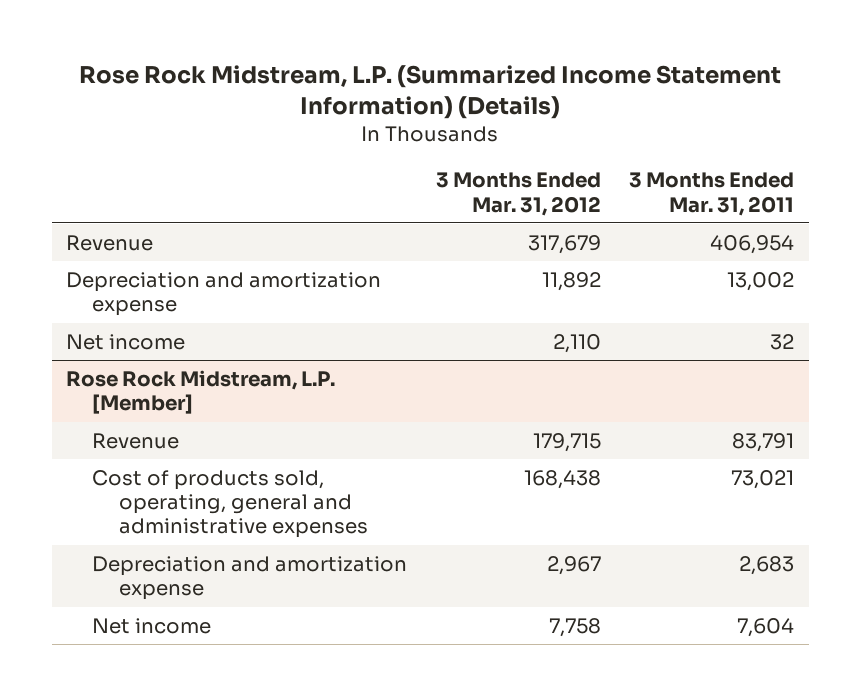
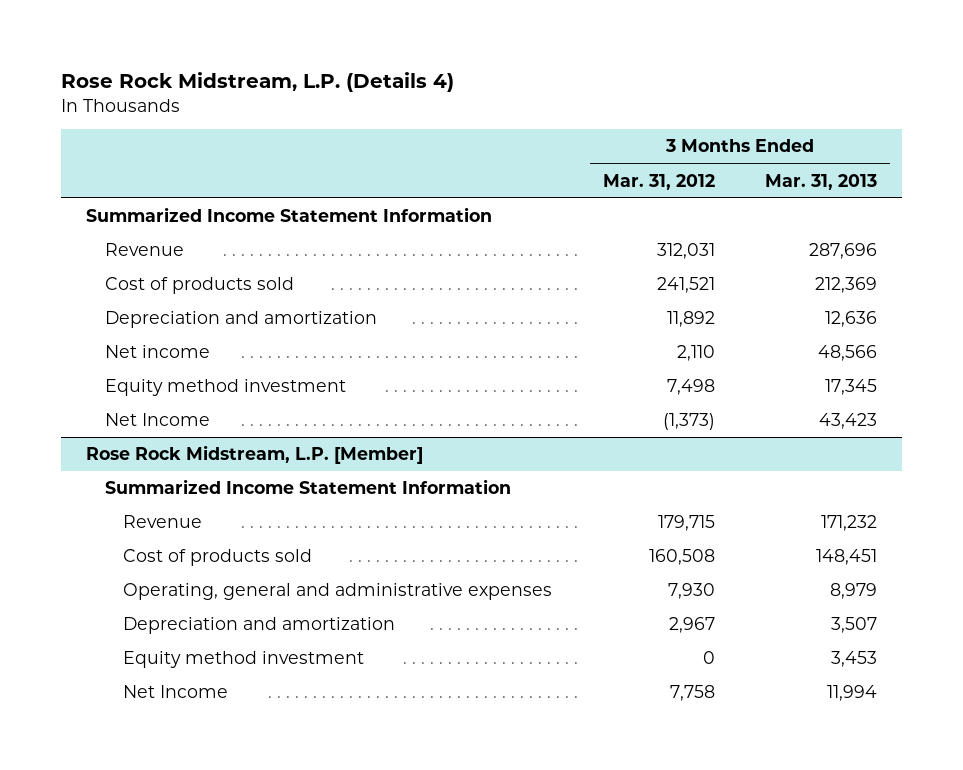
[79,64,782,120] Rose Rock Midstream, L.P. (Summarized Income Statement Information) (Details) -> [60,71,454,92] Rose Rock Midstream, L.P. (Details 4)
[629,172,795,216] 3 Months Ended Mar. 31, 2011 -> none
none -> [765,173,878,190] Mar. 31, 2013
none -> [85,207,492,223] Summarized Income Statement Information
[527,235,601,255] 317,679 -> [656,243,715,260] 312,031
none -> [104,277,294,295] Cost of products sold
[65,272,381,317] Depreciation and amortization expense -> [104,311,377,329] Depreciation and amortization
none -> [104,379,346,397] Equity method investment
none -> [104,413,210,427] Net Income
none -> [104,479,511,495] Summarized Income Statement Information
none -> [123,549,313,567] Cost of products sold
[92,470,368,539] Cost of products sold, operating, general and administrative expenses -> [123,583,553,601] Operating, general and administrative expenses
[523,470,601,490] 168,438 -> [667,583,715,600] 7,930
[92,556,408,601] Depreciation and amortization expense -> [123,617,396,635] Depreciation and amortization
none -> [123,651,365,669] Equity method investment
[92,618,212,635] Net income -> [123,685,229,699] Net Income

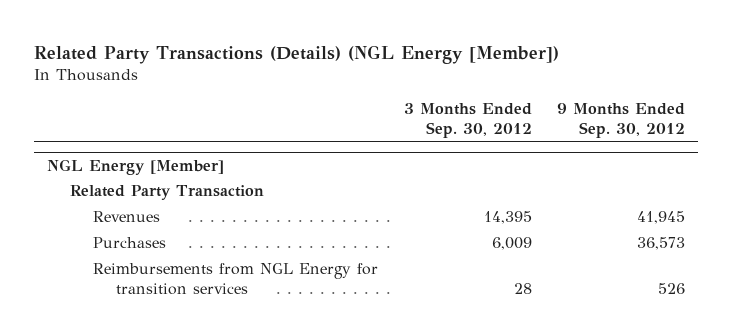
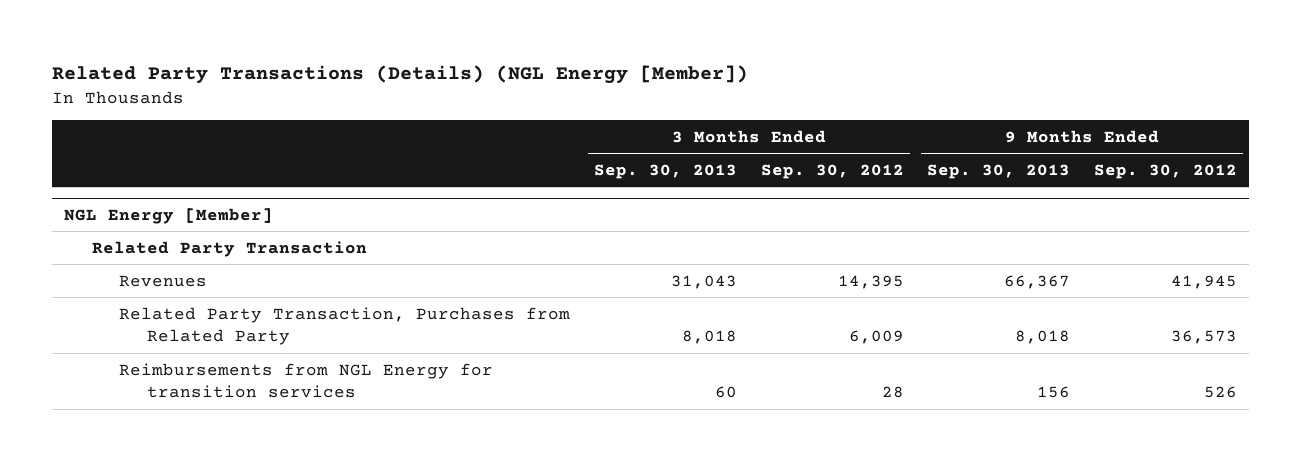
none -> [593,163,737,179] Sep. 30, 2013
none -> [927,163,1071,179] Sep. 30, 2013
[92,237,166,249] Purchases -> [119,306,571,346] Related Party Transaction, Purchases from Related Party

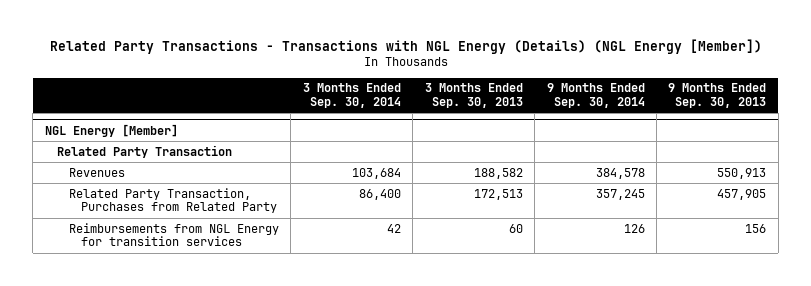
[52,65,749,85] Related Party Transactions (Details) (NGL Energy [Member]) -> [49,38,762,54] Related Party Transactions - Transactions with NGL Energy (Details) (NGL Energy [Member])
[760,163,904,179] Sep. 30, 2012 -> none
[1094,163,1238,179] Sep. 30, 2012 -> none
none -> [302,83,401,109] 3 Months Ended Sep. 30, 2014
none -> [546,83,645,109] 9 Months Ended Sep. 30, 2014
[670,274,737,289] 31,043 -> [473,167,523,179] 188,582
[1004,274,1071,289] 66,367 -> [717,167,767,179] 550,913
[681,330,737,345] 8,018 -> [473,188,523,200] 172,513
[1015,330,1071,345] 8,018 -> [717,188,767,200] 457,905

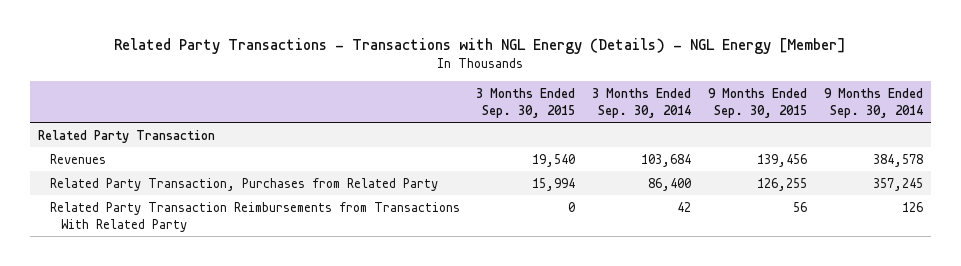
[49,38,762,54] Related Party Transactions - Transactions with NGL Energy (Details) (NGL Energy [Member]) -> [114,38,847,55] Related Party Transactions - Transactions with NGL Energy (Details) - NGL Energy [Member]
[424,83,523,109] 3 Months Ended Sep. 30, 2013 -> none
[668,83,767,109] 9 Months Ended Sep. 30, 2013 -> none
none -> [476,88,576,118] 3 Months Ended Sep. 30, 2015
none -> [707,88,807,118] 9 Months Ended Sep. 30, 2015
[44,123,178,137] NGL Energy [Member] -> none
[68,222,279,247] Reimbursements from NGL Energy for transition services -> [49,201,460,232] Related Party Transaction Reimbursements from Transactions With Related Party

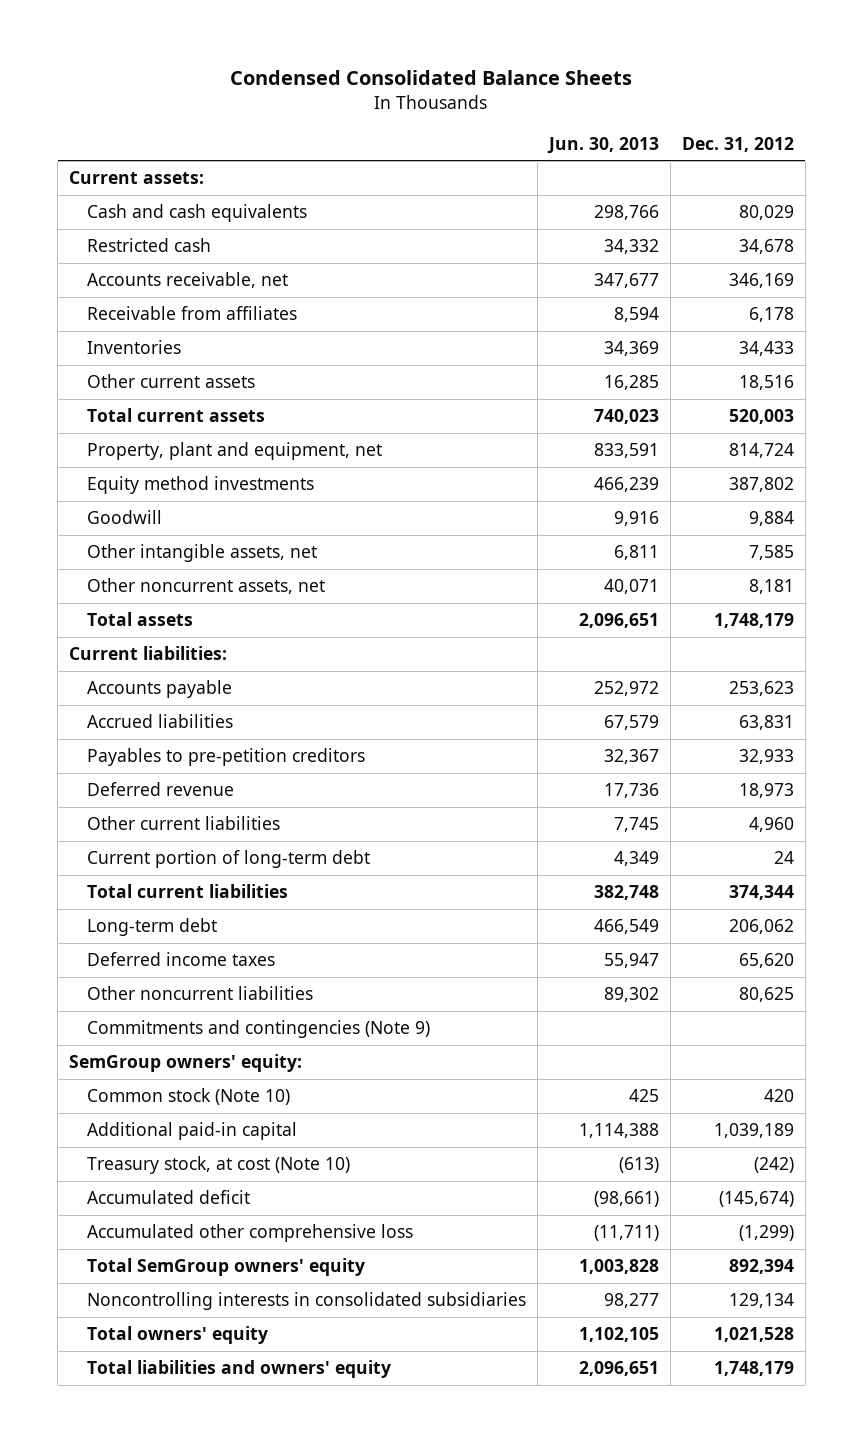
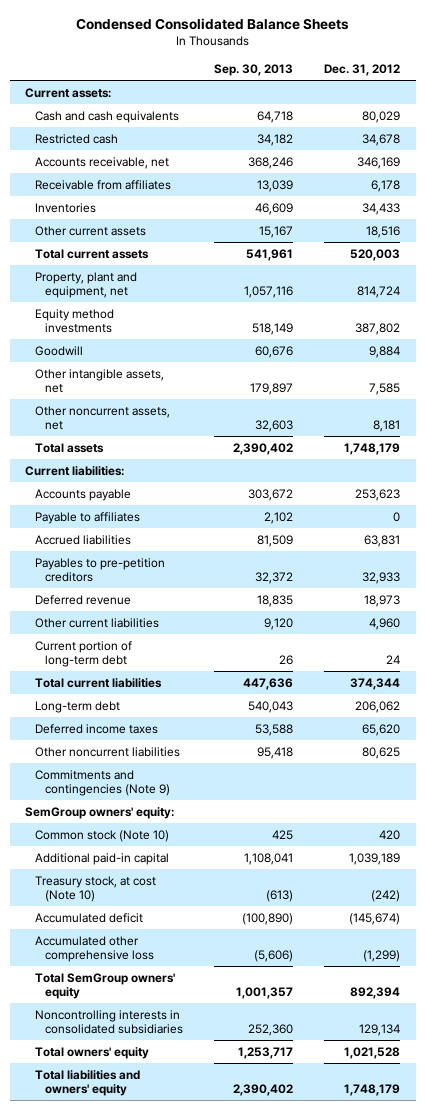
[547,136,660,154] Jun. 30, 2013 -> none
none -> [214,64,294,77] Sep. 30, 2013
none -> [35,511,141,524] Payable to affiliates

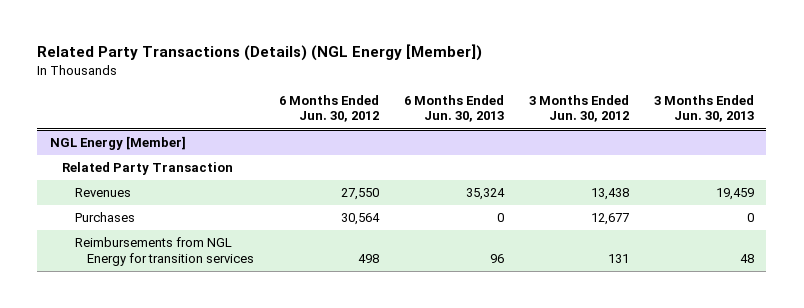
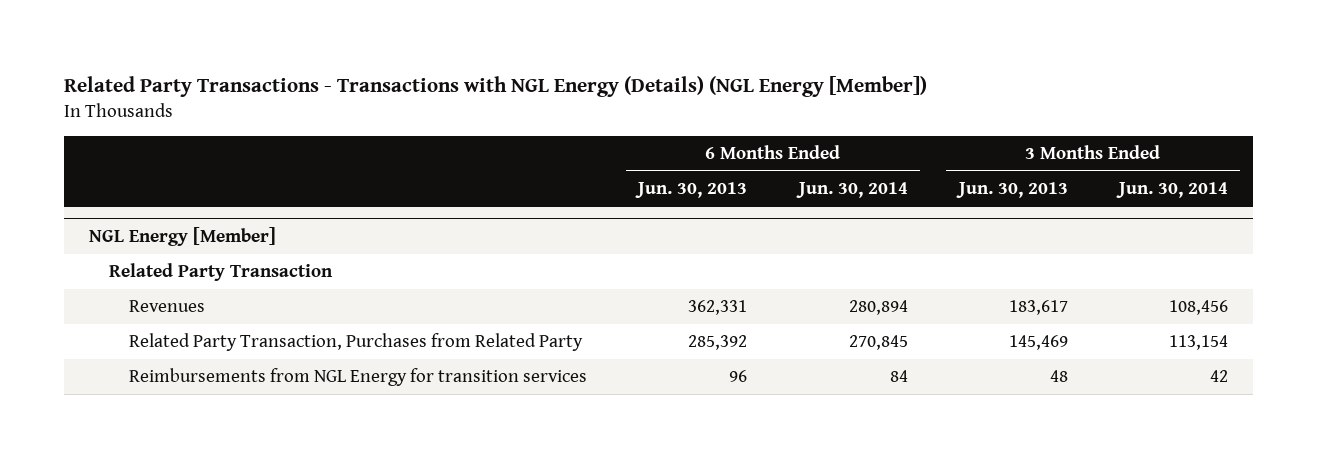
[37,44,483,62] Related Party Transactions (Details) (NGL Energy [Member]) -> [63,76,927,98] Related Party Transactions - Transactions with NGL Energy (Details) (NGL Energy [Member])
[278,95,379,123] 6 Months Ended Jun. 30, 2012 -> none
[528,95,629,123] 3 Months Ended Jun. 30, 2012 -> none
none -> [795,182,908,199] Jun. 30, 2014
none -> [1115,182,1228,199] Jun. 30, 2014
[465,188,505,201] 35,324 -> [688,300,748,316] 362,331
[715,188,754,201] 19,459 -> [1008,300,1068,316] 183,617
[74,212,135,223] Purchases -> [129,333,584,352] Related Party Transaction, Purchases from Related Party
[496,213,504,223] 0 -> [688,335,748,351] 285,392
[746,213,754,223] 0 -> [1008,335,1068,351] 145,469

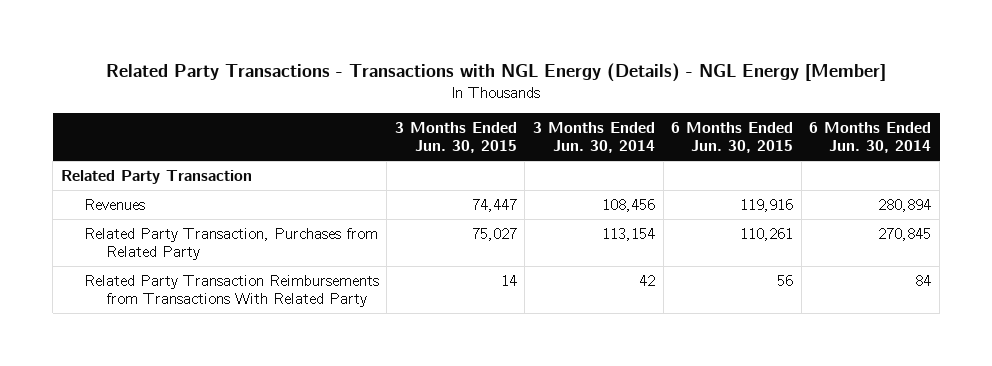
[63,76,927,98] Related Party Transactions - Transactions with NGL Energy (Details) (NGL Energy [Member]) -> [106,62,887,82] Related Party Transactions - Transactions with NGL Energy (Details) - NGL Energy [Member]
[635,182,748,199] Jun. 30, 2013 -> none
[955,182,1068,199] Jun. 30, 2013 -> none
none -> [394,121,517,154] 3 Months Ended Jun. 30, 2015
none -> [671,121,794,154] 6 Months Ended Jun. 30, 2015
[89,227,277,247] NGL Energy [Member] -> none
[129,368,588,387] Reimbursements from NGL Energy for transition services -> [83,274,379,308] Related Party Transaction Reimbursements from Transactions With Related Party

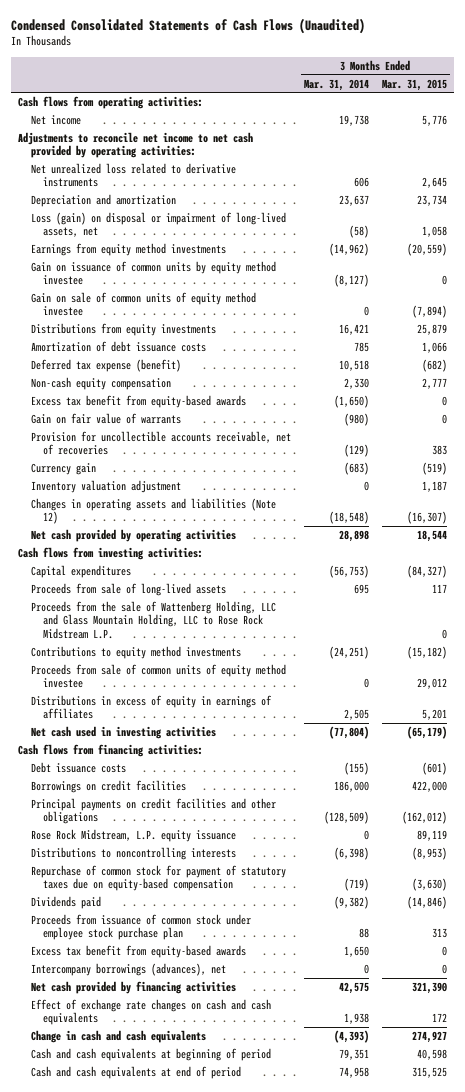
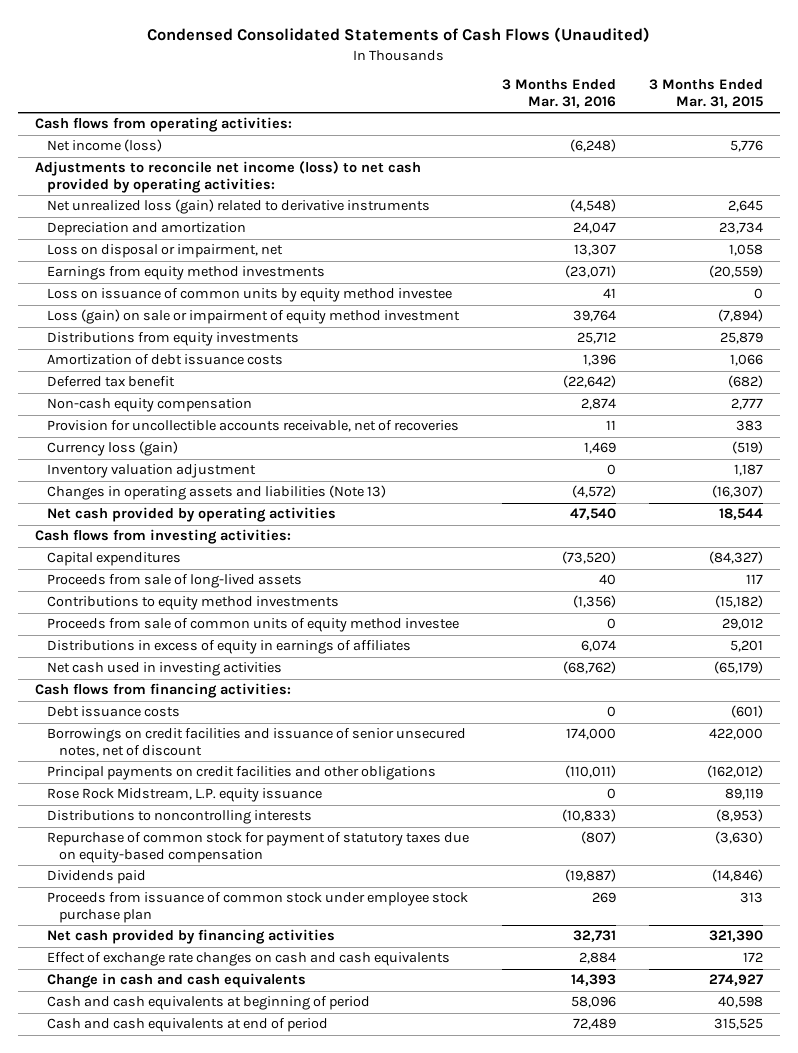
[303,78,369,91] Mar. 31, 2014 -> none
none -> [502,79,617,108] 3 Months Ended Mar. 31, 2016
[30,114,81,125] Net income -> [46,139,162,153] Net income (loss)
[18,131,254,159] Adjustments to reconcile net income to net cash provided by operating activities: -> [34,161,421,193] Adjustments to reconcile net income (loss) to net cash provided by operating activities:
[30,162,236,188] Net unrealized loss related to derivative instruments -> [46,199,430,215] Net unrealized loss (gain) related to derivative instruments
[30,211,286,238] Loss (gain) on disposal or impairment of long-lived assets, net -> [46,244,283,259] Loss on disposal or impairment, net
[30,260,276,286] Gain on issuance of common units by equity method investee -> [46,288,452,303] Loss on issuance of common units by equity method investee
[30,291,256,317] Gain on sale of common units of equity method investee -> [46,309,460,325] Loss (gain) on sale or impairment of equity method investment
[30,358,181,372] Deferred tax expense (benefit) -> [46,376,175,388] Deferred tax benefit
[30,394,246,408] Excess tax benefit from equity-based awards -> none
[30,412,181,424] Gain on fair value of warrants -> none
[30,462,96,475] Currency gain -> [46,441,178,457] Currency loss (gain)
[30,497,276,525] Changes in operating assets and liabilities (Note 12) -> [46,485,386,501] Changes in operating assets and liabilities (Note 13)
[30,600,276,640] Proceeds from the sale of Wattenberg Holding, LLC and Glass Mountain Holding, LLC to Rose Rock Midstream L.P. -> none
[30,779,186,793] Borrowings on credit facilities -> [46,728,466,757] Borrowings on credit facilities and issuance of senior unsecured notes, net of discount
[30,944,246,958] Excess tax benefit from equity-based awards -> none
[30,962,226,976] Intercompany borrowings (advances), net -> none

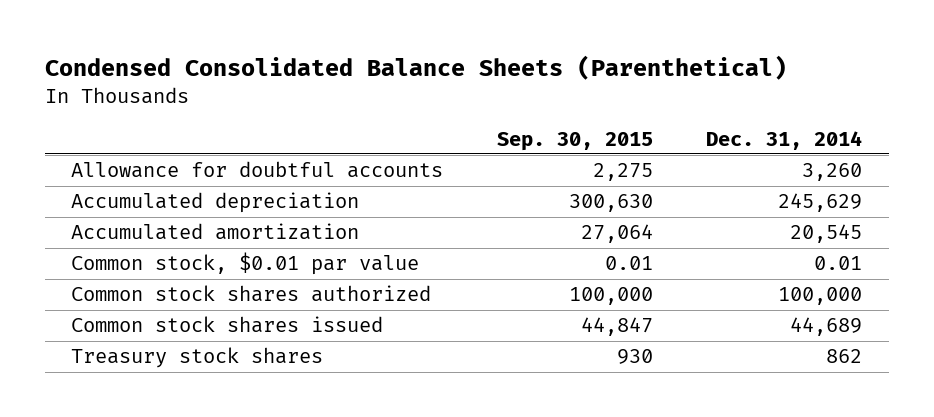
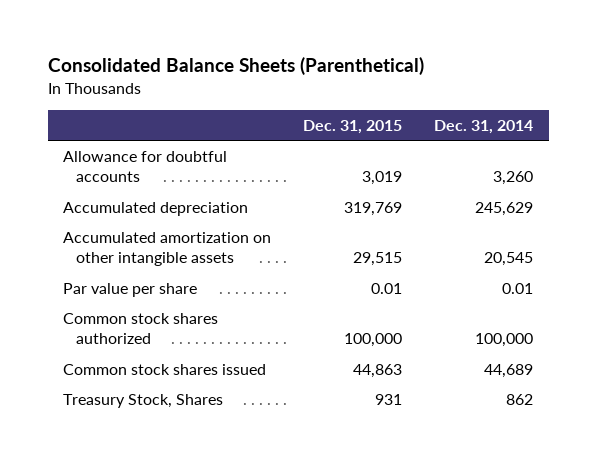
[44,54,787,80] Condensed Consolidated Balance Sheets (Parenthetical) -> [47,57,424,76] Consolidated Balance Sheets (Parenthetical)
[496,131,653,151] Sep. 30, 2015 -> none
none -> [303,119,403,134] Dec. 31, 2015
[71,223,360,241] Accumulated amortization -> [63,231,272,267] Accumulated amortization on other intangible assets
[71,252,420,276] Common stock, $0.01 par value -> [63,282,198,297] Par value per share
[71,347,324,369] Treasury stock shares -> [63,393,224,408] Treasury Stock, Shares

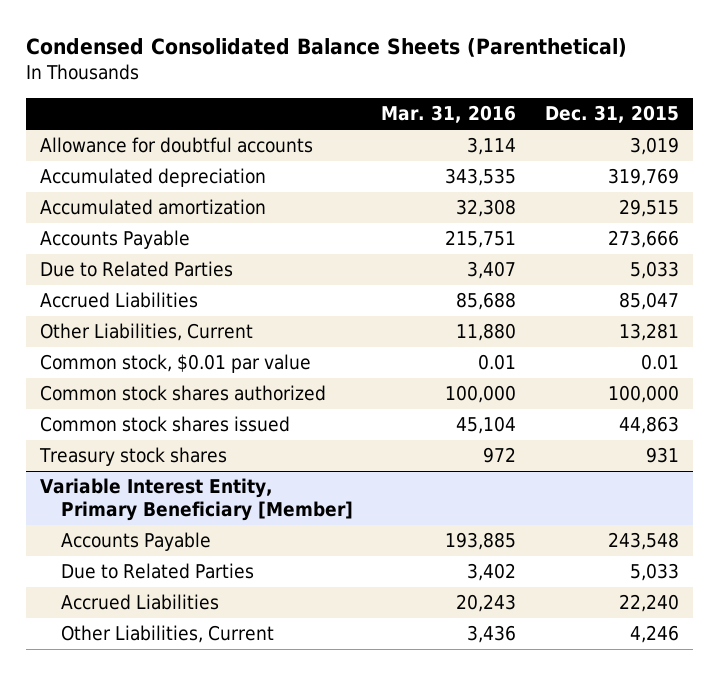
[47,57,424,76] Consolidated Balance Sheets (Parenthetical) -> [25,38,627,58] Condensed Consolidated Balance Sheets (Parenthetical)
[434,119,534,134] Dec. 31, 2014 -> none
none -> [381,105,517,124] Mar. 31, 2016
[63,231,272,267] Accumulated amortization on other intangible assets -> [40,199,267,216] Accumulated amortization
none -> [40,230,191,250] Accounts Payable
none -> [40,261,234,278] Due to Related Parties
none -> [40,292,199,309] Accrued Liabilities
none -> [40,323,254,342] Other Liabilities, Current
[63,282,198,297] Par value per share -> [40,354,312,374] Common stock, $0.01 par value
[63,393,224,408] Treasury Stock, Shares -> [39,447,228,467] Treasury stock shares
none -> [40,478,353,521] Variable Interest Entity, Primary Beneficiary [Member]
none -> [60,532,211,552] Accounts Payable
none -> [60,563,254,580] Due to Related Parties
none -> [60,594,219,611] Accrued Liabilities
none -> [60,625,274,644] Other Liabilities, Current

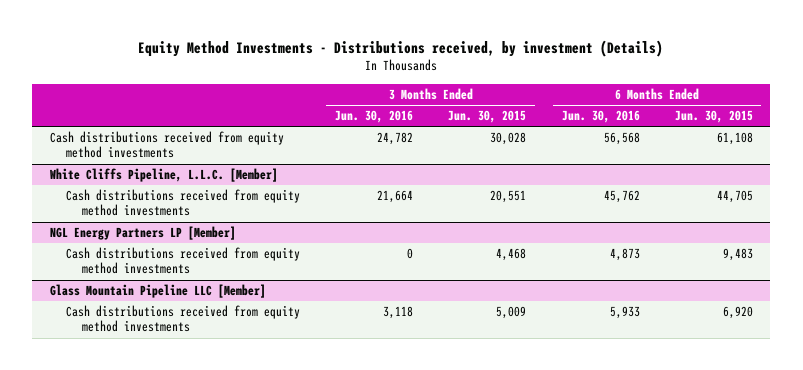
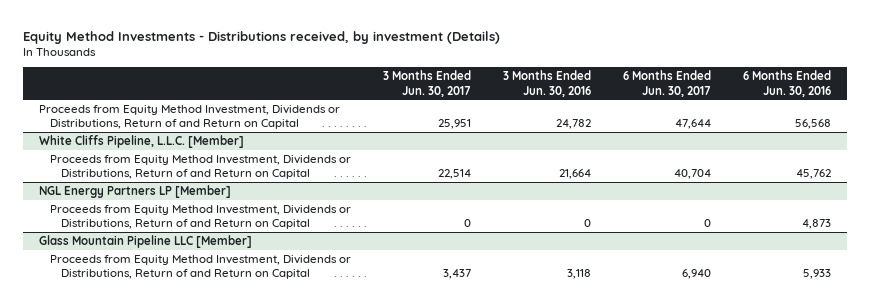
[448,110,527,124] Jun. 30, 2015 -> none
[674,110,753,124] Jun. 30, 2015 -> none
none -> [383,70,472,97] 3 Months Ended Jun. 30, 2017
none -> [622,70,711,97] 6 Months Ended Jun. 30, 2017
[49,131,284,159] Cash distributions received from equity method investments -> [39,104,341,130] Proceeds from Equity Method Investment, Dividends or Distributions, Return of and Return on Capital
[66,189,301,217] Cash distributions received from equity method investments -> [50,154,352,180] Proceeds from Equity Method Investment, Dividends or Distributions, Return of and Return on Capital
[66,247,301,275] Cash distributions received from equity method investments -> [50,204,352,230] Proceeds from Equity Method Investment, Dividends or Distributions, Return of and Return on Capital
[66,305,301,333] Cash distributions received from equity method investments -> [50,254,352,280] Proceeds from Equity Method Investment, Dividends or Distributions, Return of and Return on Capital

